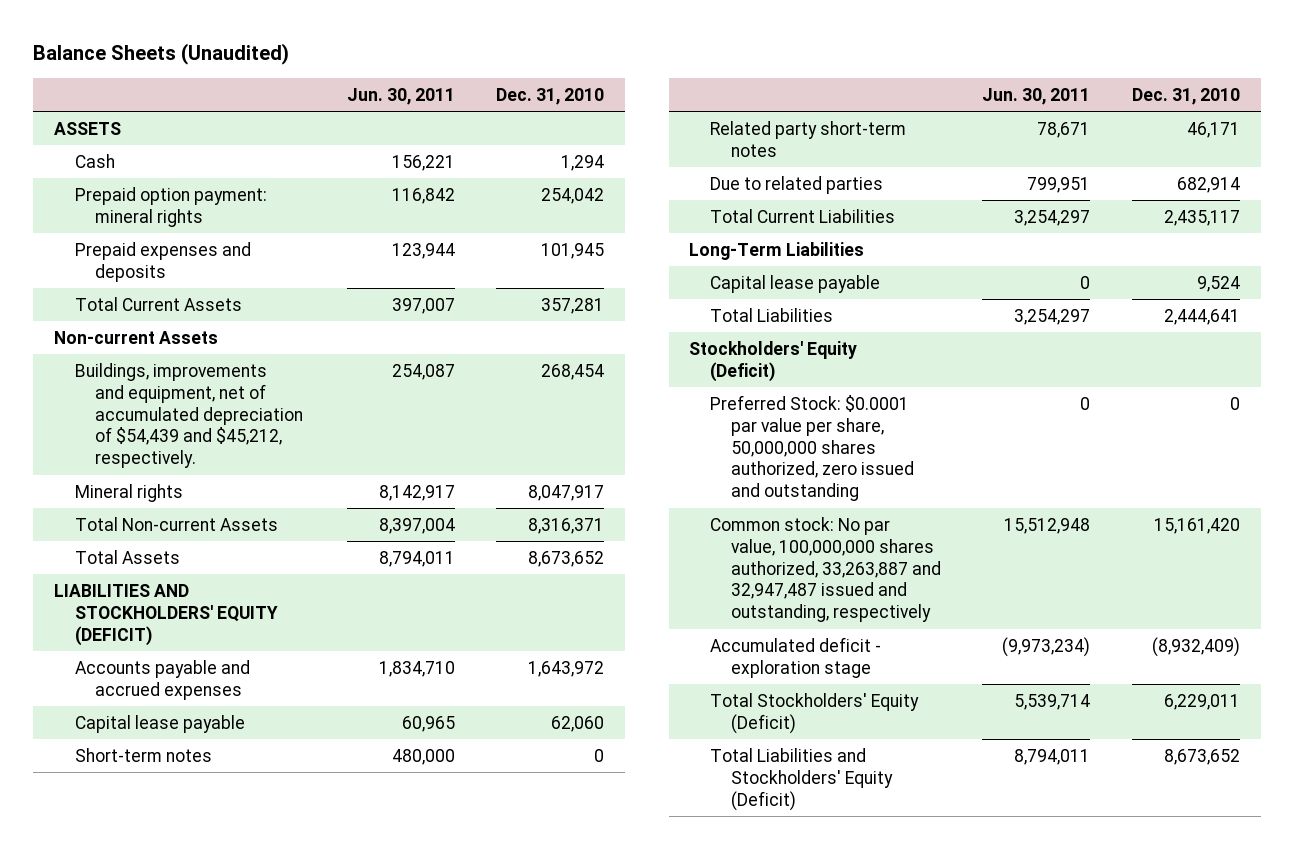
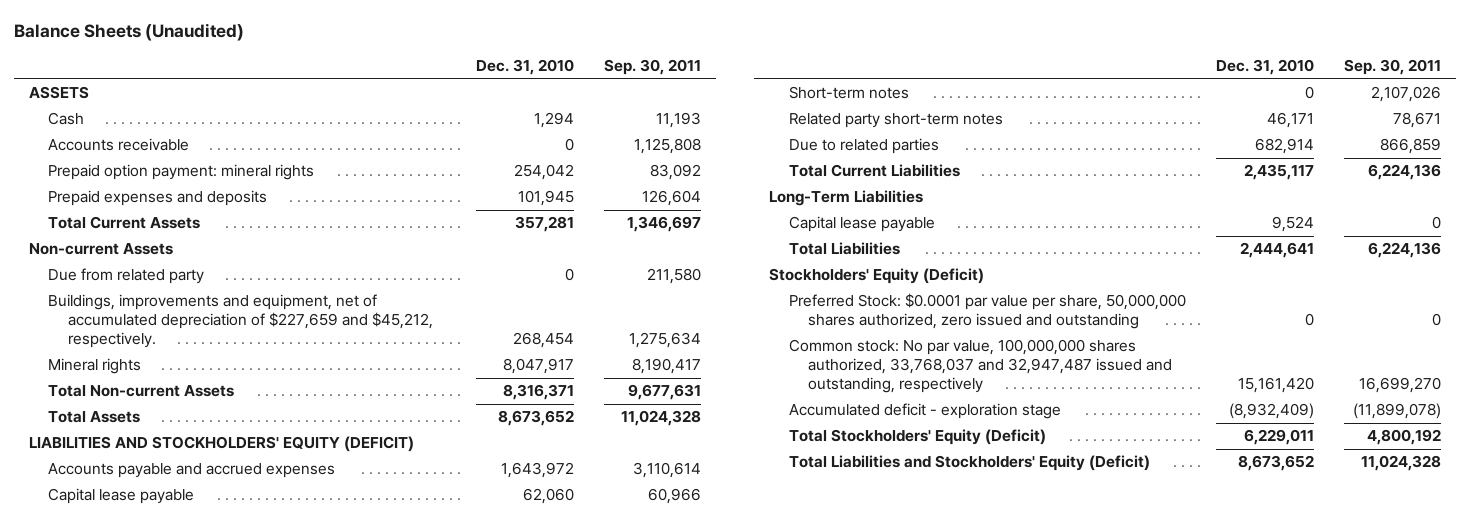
[346,87,455,105] Jun. 30, 2011 -> none
none -> [603,59,701,76] Sep. 30, 2011
none -> [48,138,190,152] Accounts receivable
none -> [48,268,205,285] Due from related party
[74,362,304,469] Buildings, improvements and equipment, net of accumulated depreciation of $54,439 and $45,212, respectively. -> [48,294,434,349] Buildings, improvements and equipment, net of accumulated depreciation of $227,659 and $45,212, respectively.
[710,516,941,623] Common stock: No par value, 100,000,000 shares authorized, 33,263,887 and 32,947,487 issued and outstanding, respectively -> [788,339,1173,394] Common stock: No par value, 100,000,000 shares authorized, 33,768,037 and 32,947,487 issued and outstanding, respectively

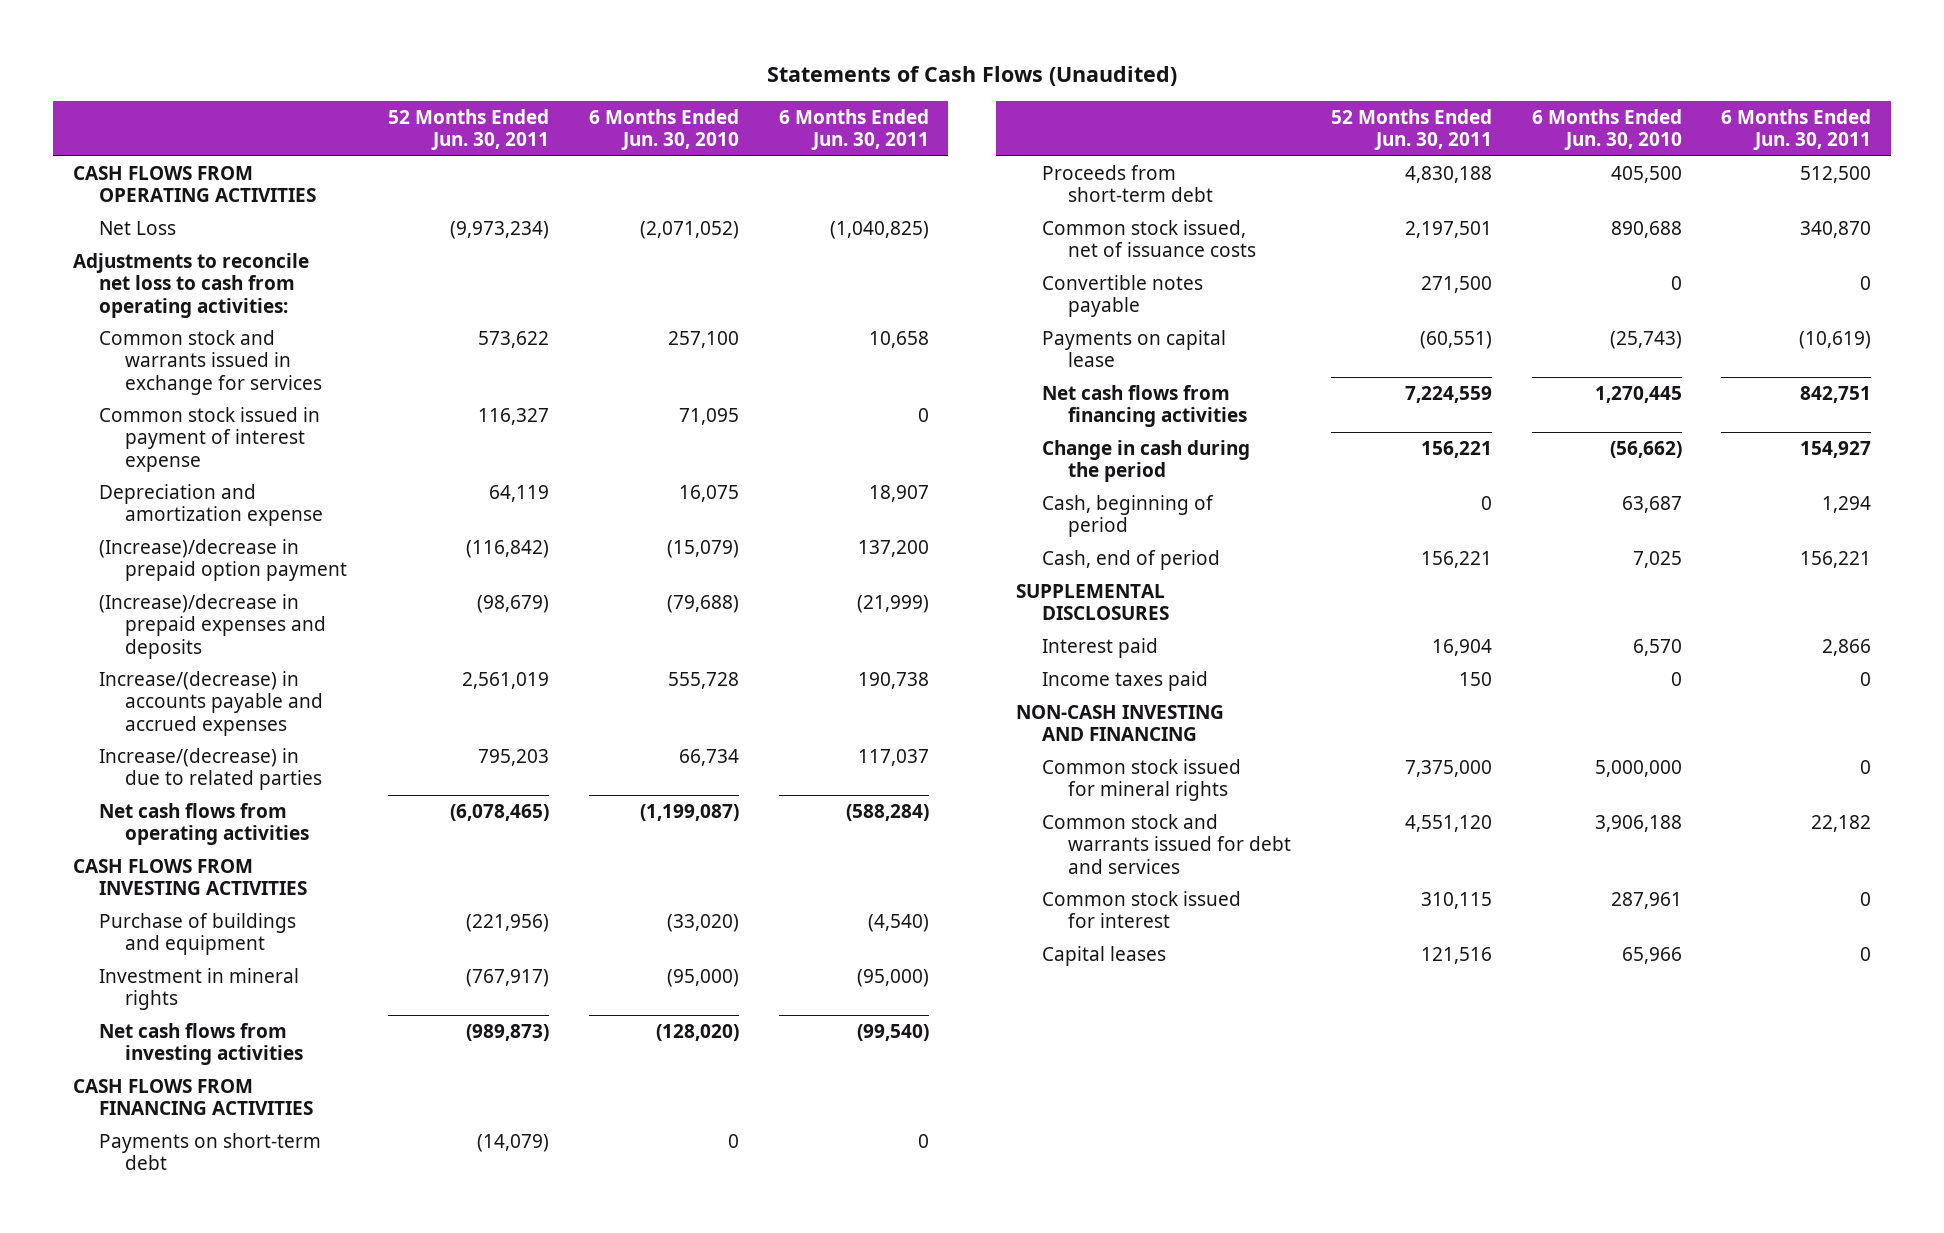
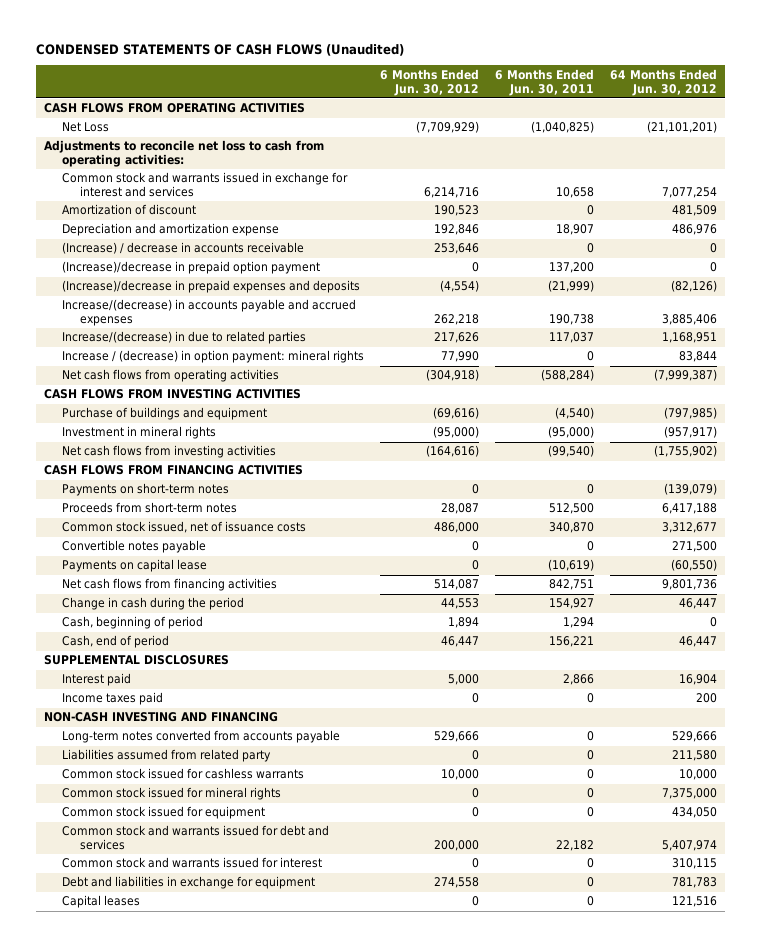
[767,66,1178,87] Statements of Cash Flows (Unaudited) -> [36,44,405,57] CONDENSED STATEMENTS OF CASH FLOWS (Unaudited)
[388,109,550,151] 52 Months Ended Jun. 30, 2011 -> none
[588,109,739,151] 6 Months Ended Jun. 30, 2010 -> none
none -> [380,68,480,96] 6 Months Ended Jun. 30, 2012
none -> [610,68,718,96] 64 Months Ended Jun. 30, 2012
[98,407,320,472] Common stock issued in payment of interest expense -> none
[98,330,323,395] Common stock and warrants issued in exchange for services -> [62,172,349,198] Common stock and warrants issued in exchange for interest and services
none -> [62,204,197,216] Amortization of discount
none -> [62,242,305,255] (Increase) / decrease in accounts receivable
none -> [62,350,365,364] Increase / (decrease) in option payment: mineral rights
[98,1133,321,1171] Payments on short-term debt -> [62,483,230,497] Payments on short-term notes
[1041,165,1214,203] Proceeds from short-term debt -> [62,502,238,514] Proceeds from short-term notes
none -> [62,730,341,744] Long-term notes converted from accounts payable
none -> [62,749,272,763] Liabilities assumed from related party
none -> [62,768,305,780] Common stock issued for cashless warrants
none -> [62,806,266,820] Common stock issued for equipment
[1041,891,1241,929] Common stock issued for interest -> [62,857,323,869] Common stock and warrants issued for interest
none -> [62,876,316,890] Debt and liabilities in exchange for equipment

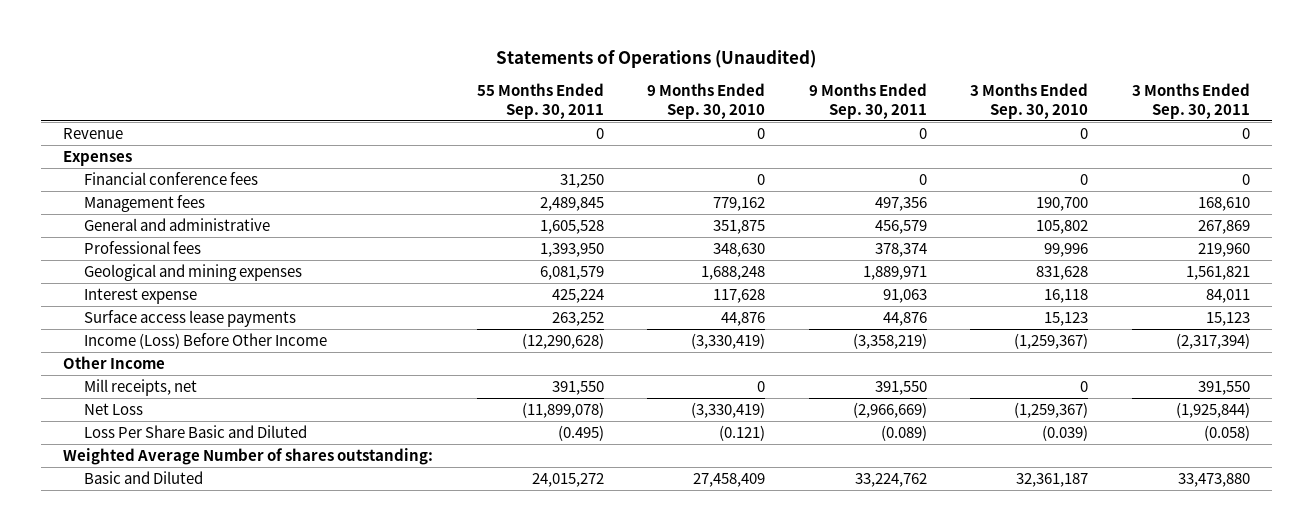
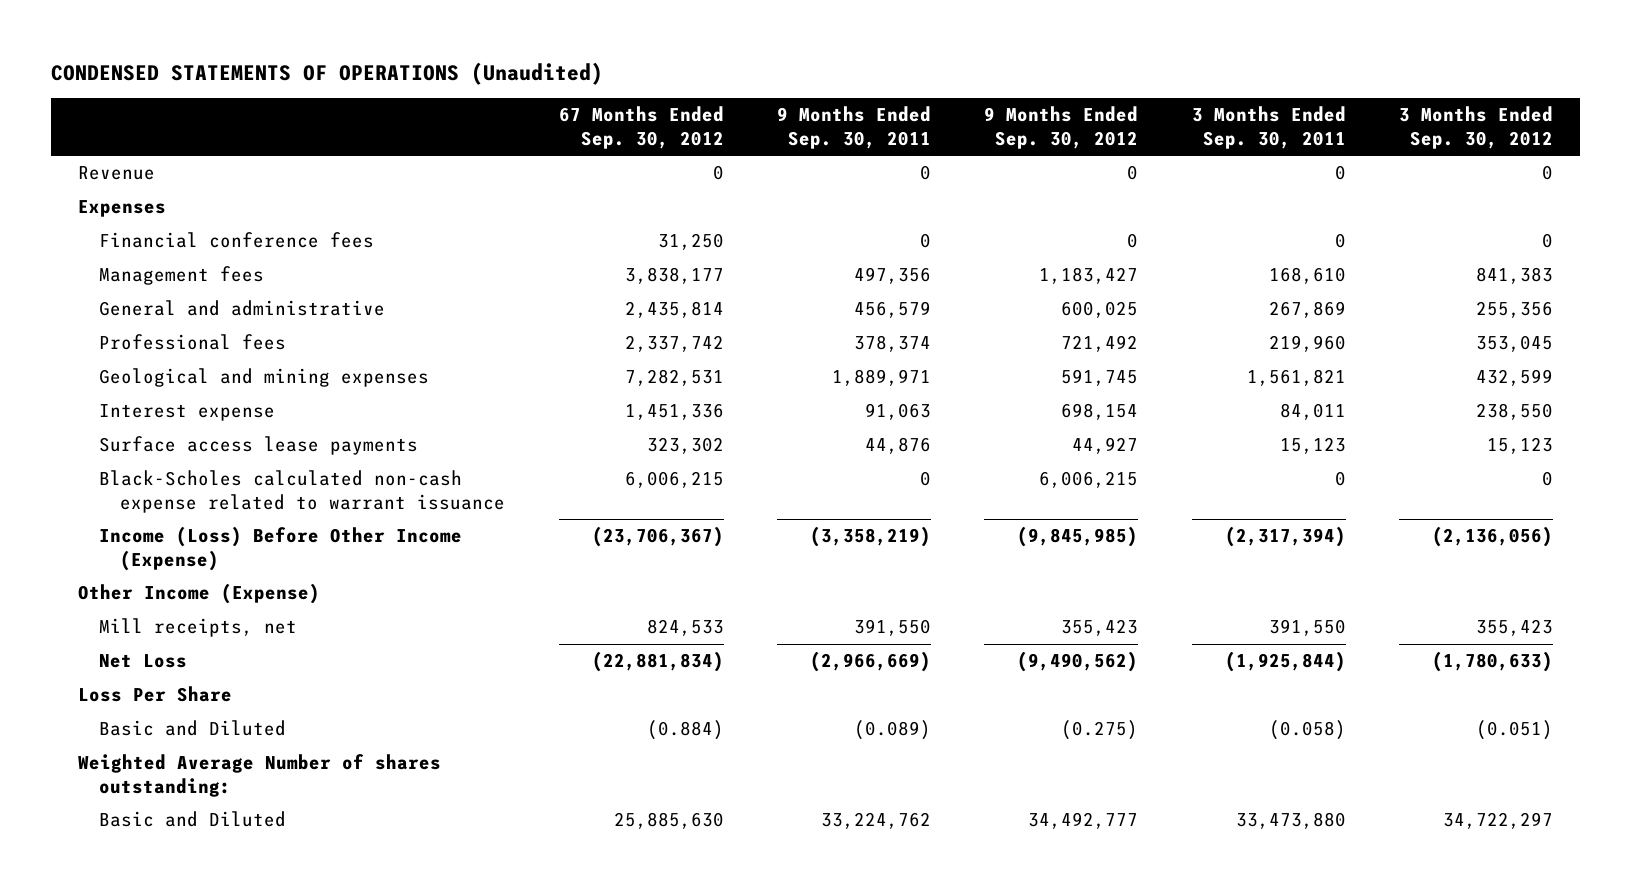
[496,50,817,69] Statements of Operations (Unaudited) -> [51,61,604,85] CONDENSED STATEMENTS OF OPERATIONS (Unaudited)
[476,83,604,119] 55 Months Ended Sep. 30, 2011 -> none
[647,83,766,119] 9 Months Ended Sep. 30, 2010 -> none
[970,83,1089,119] 3 Months Ended Sep. 30, 2010 -> none
none -> [558,106,724,149] 67 Months Ended Sep. 30, 2012
none -> [984,106,1139,149] 9 Months Ended Sep. 30, 2012
none -> [1399,106,1554,149] 3 Months Ended Sep. 30, 2012
none -> [99,470,506,513] Black-Scholes calculated non-cash expense related to warrant issuance
[83,332,327,349] Income (Loss) Before Other Income -> [99,526,463,571] Income (Loss) Before Other Income (Expense)
[63,355,166,369] Other Income -> [78,583,321,605] Other Income (Expense)
none -> [78,686,233,703] Loss Per Share
[83,424,307,438] Loss Per Share Basic and Diluted -> [99,720,287,737] Basic and Diluted

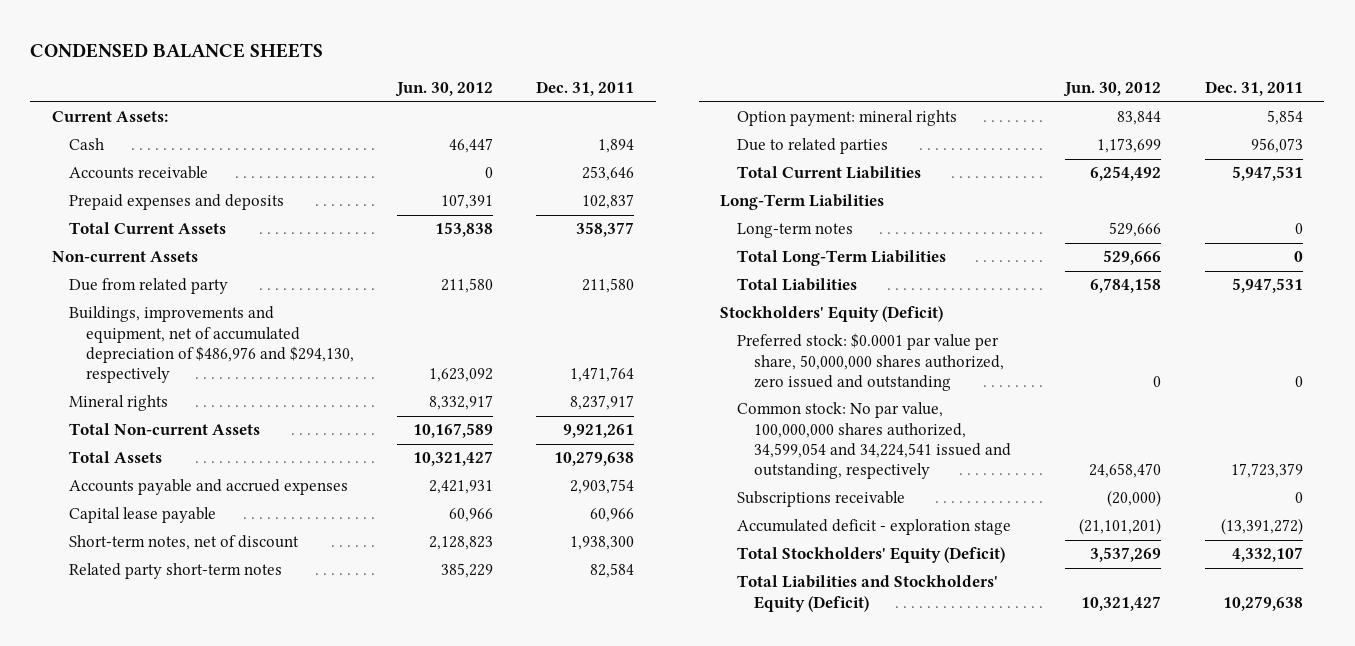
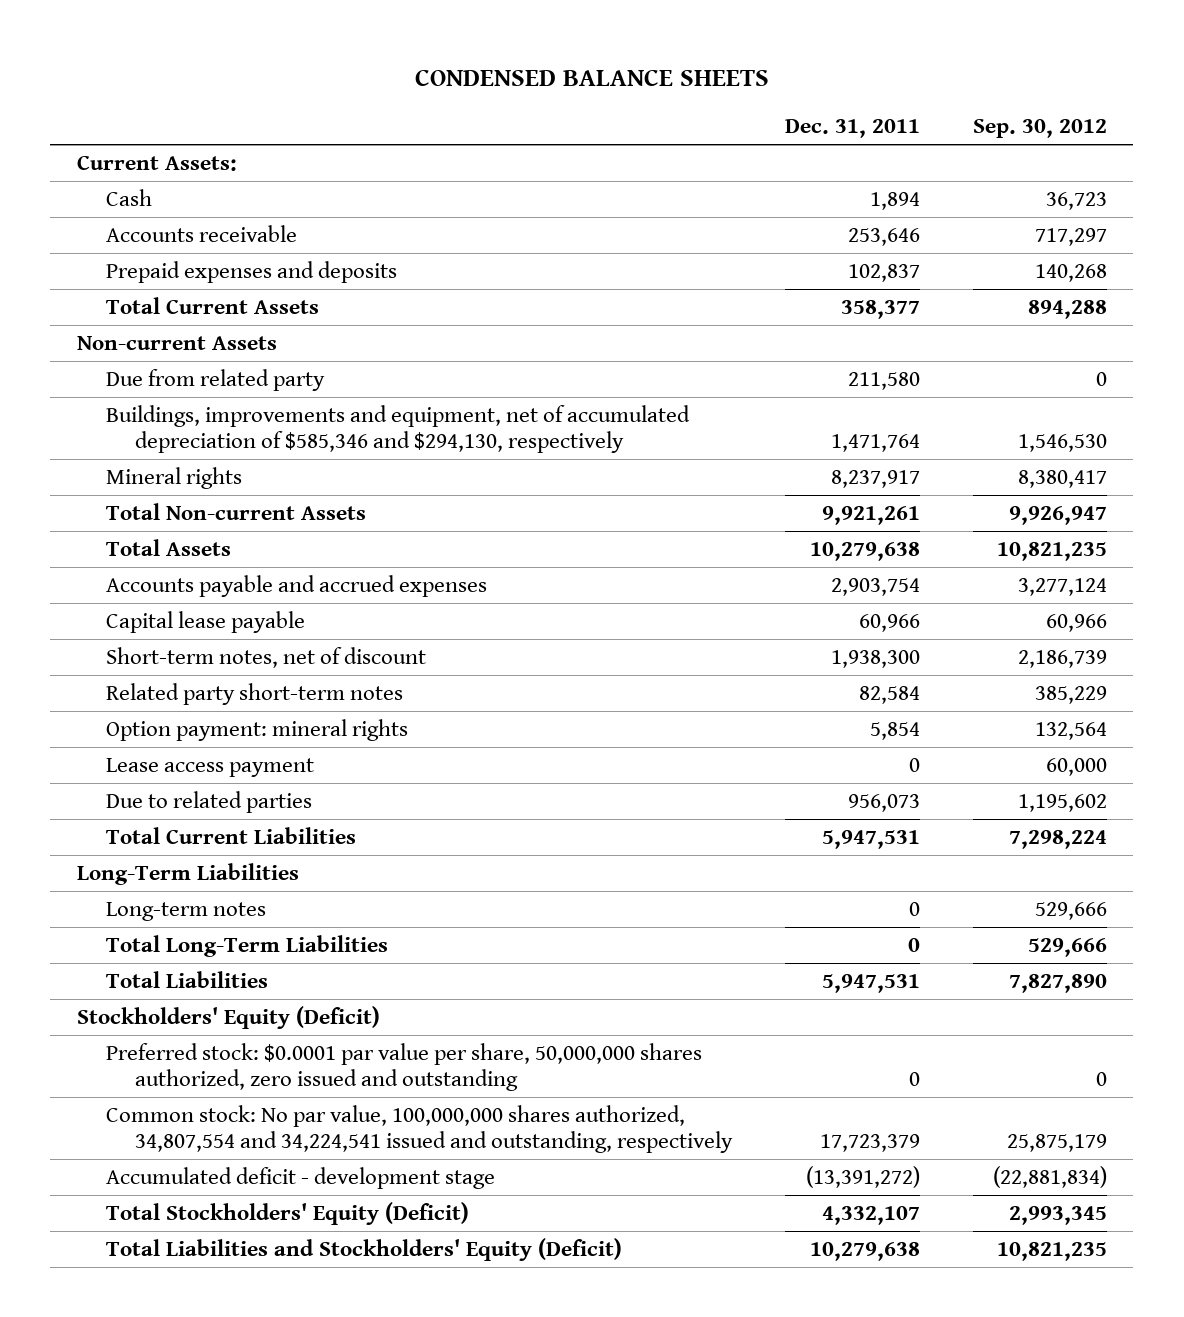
[394,82,493,98] Jun. 30, 2012 -> none
none -> [972,119,1107,139] Sep. 30, 2012
[68,306,354,384] Buildings, improvements and equipment, net of accumulated depreciation of $486,976 and $294,130, respectively -> [105,404,690,454] Buildings, improvements and equipment, net of accumulated depreciation of $585,346 and $294,130, respectively
none -> [105,757,314,777] Lease access payment
[736,491,905,508] Subscriptions receivable -> none
[736,402,1011,480] Common stock: No par value, 100,000,000 shares authorized, 34,599,054 and 34,224,541 issued and outstanding, respectively -> [105,1104,733,1154] Common stock: No par value, 100,000,000 shares authorized, 34,807,554 and 34,224,541 issued and outstanding, respectively
[736,519,1011,536] Accumulated deficit - exploration stage -> [105,1166,495,1189] Accumulated deficit - development stage

